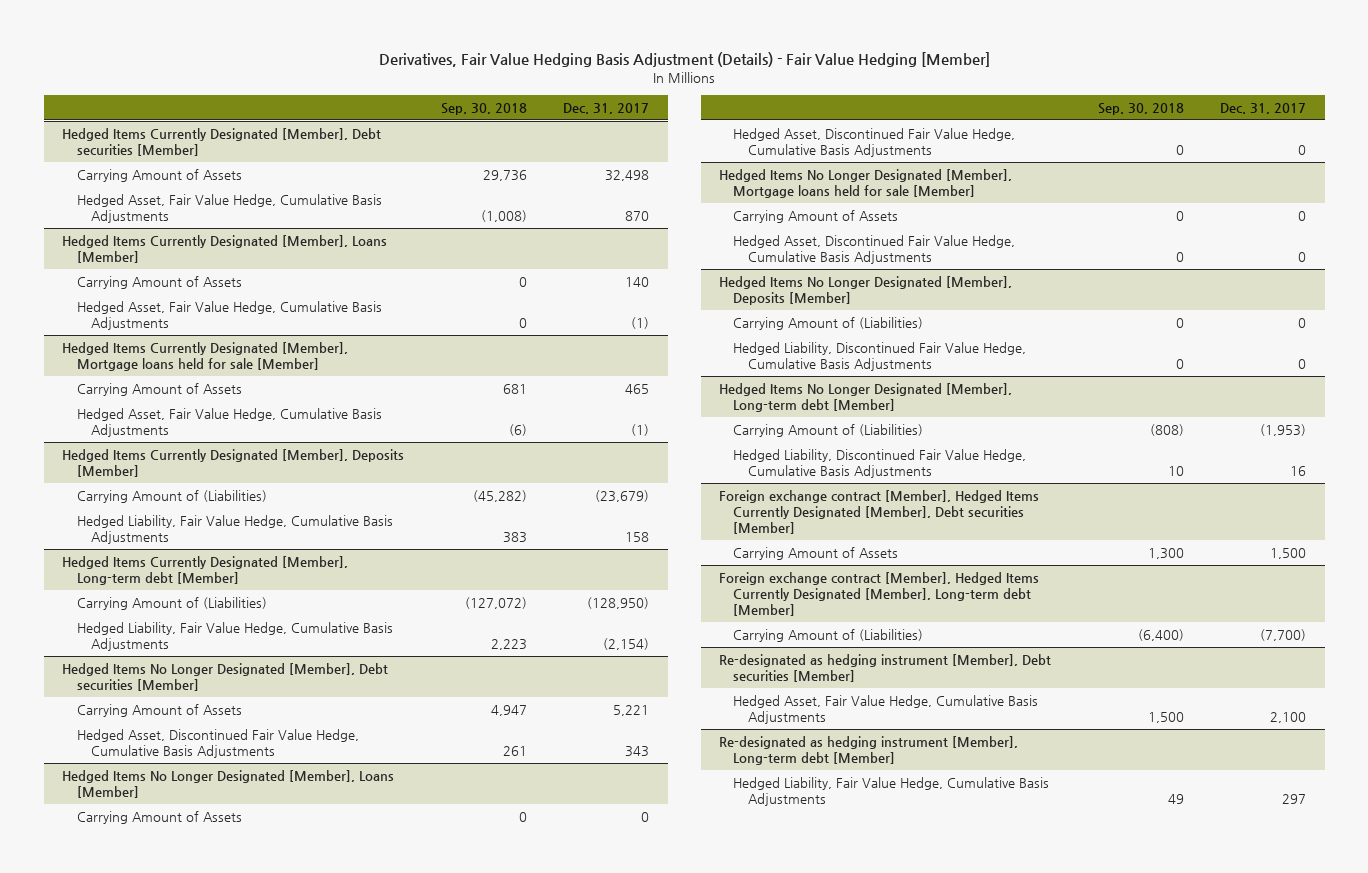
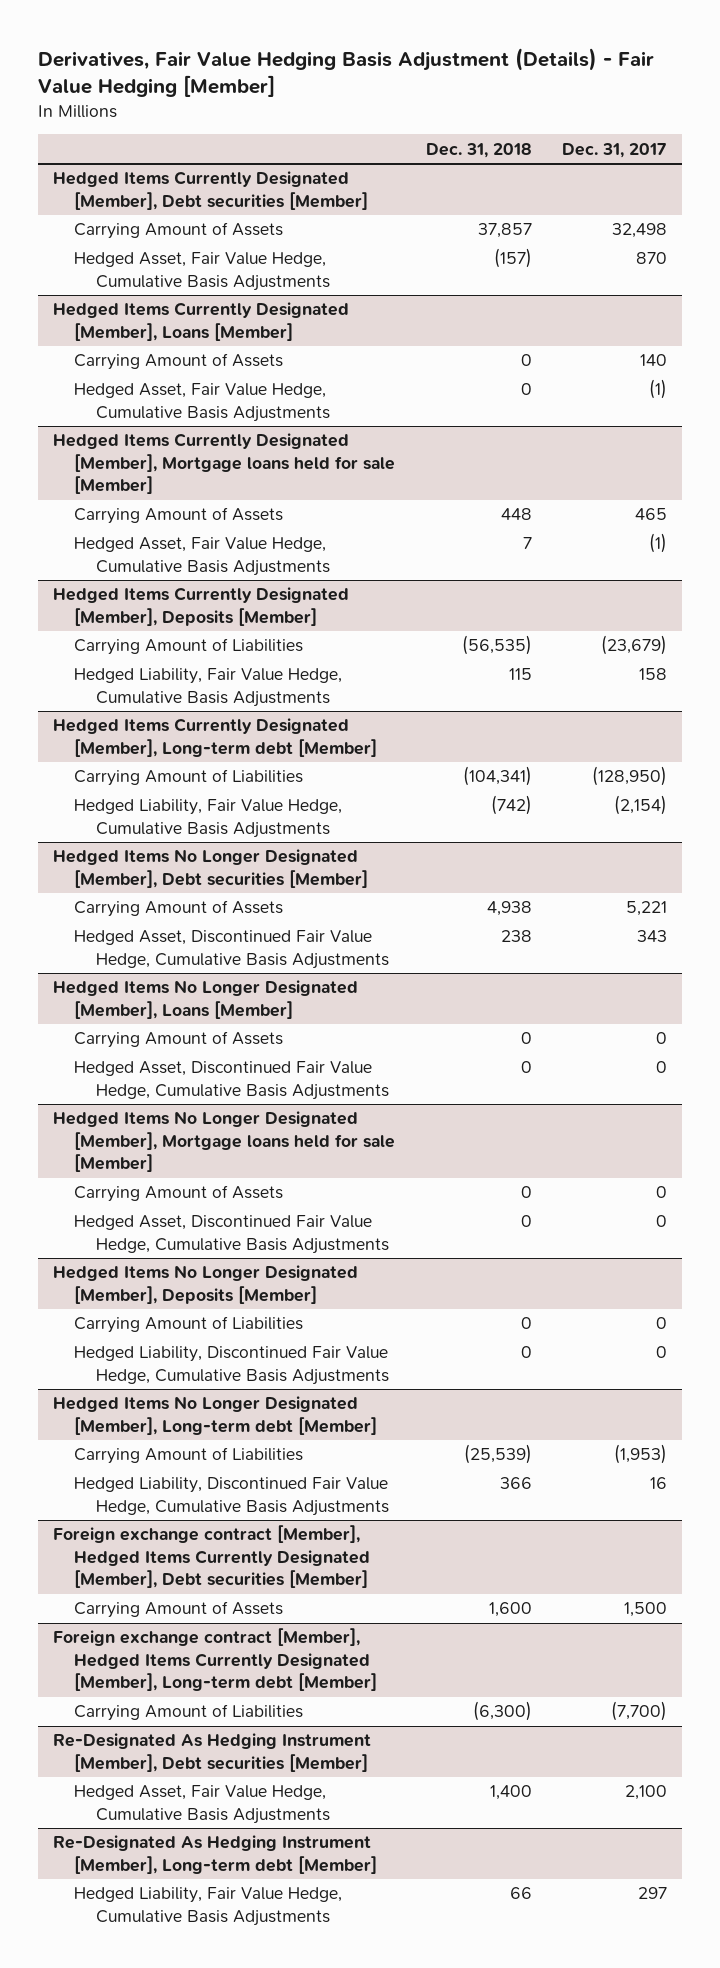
[440,103,527,116] Sep. 30, 2018 -> none
none -> [425,142,532,158] Dec. 31, 2018
[76,489,267,503] Carrying Amount of (Liabilities) -> [74,638,304,656] Carrying Amount of Liabilities
[76,596,267,610] Carrying Amount of (Liabilities) -> [74,769,304,787] Carrying Amount of Liabilities
[733,316,924,330] Carrying Amount of (Liabilities) -> [74,1316,304,1334] Carrying Amount of Liabilities
[733,423,924,437] Carrying Amount of (Liabilities) -> [74,1447,304,1465] Carrying Amount of Liabilities
[733,628,924,642] Carrying Amount of (Liabilities) -> [74,1704,304,1722] Carrying Amount of Liabilities
[718,653,1051,682] Re-designated as hedging instrument [Member], Debt securities [Member] -> [53,1733,372,1772] Re-Designated As Hedging Instrument [Member], Debt securities [Member]
[718,735,1018,765] Re-designated as hedging instrument [Member], Long-term debt [Member] -> [53,1835,378,1874] Re-Designated As Hedging Instrument [Member], Long-term debt [Member]

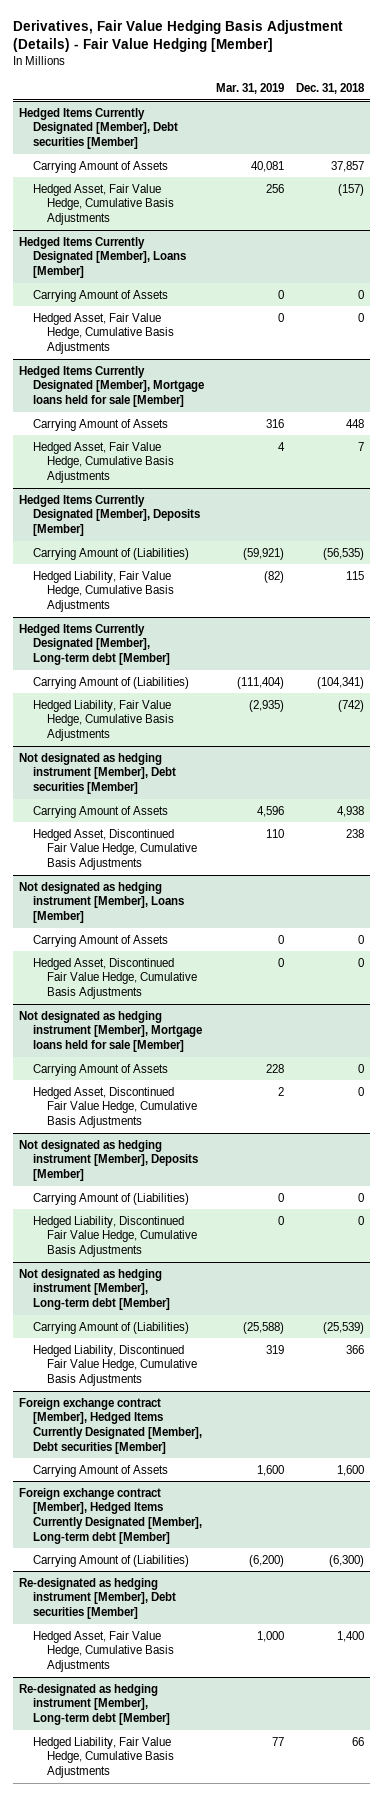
[561,142,667,158] Dec. 31, 2017 -> none
none -> [216,83,285,95] Mar. 31, 2019
[74,638,304,656] Carrying Amount of Liabilities -> [33,547,190,560] Carrying Amount of (Liabilities)
[74,769,304,787] Carrying Amount of Liabilities -> [33,676,190,689] Carrying Amount of (Liabilities)
[53,849,369,888] Hedged Items No Longer Designated [Member], Debt securities [Member] -> none
none -> [18,752,177,795] Not designated as hedging instrument [Member], Debt securities [Member]
[53,980,359,1019] Hedged Items No Longer Designated [Member], Loans [Member] -> none
none -> [18,881,185,924] Not designated as hedging instrument [Member], Loans [Member]
[53,1111,396,1173] Hedged Items No Longer Designated [Member], Mortgage loans held for sale [Member] -> none
none -> [18,1010,203,1053] Not designated as hedging instrument [Member], Mortgage loans held for sale [Member]
[53,1265,359,1304] Hedged Items No Longer Designated [Member], Deposits [Member] -> none
none -> [18,1139,199,1182] Not designated as hedging instrument [Member], Deposits [Member]
[74,1316,304,1334] Carrying Amount of Liabilities -> [33,1192,190,1205] Carrying Amount of (Liabilities)
[53,1396,378,1435] Hedged Items No Longer Designated [Member], Long-term debt [Member] -> none
none -> [18,1268,171,1311] Not designated as hedging instrument [Member], Long-term debt [Member]
[74,1447,304,1465] Carrying Amount of Liabilities -> [33,1321,190,1334] Carrying Amount of (Liabilities)
[74,1704,304,1722] Carrying Amount of Liabilities -> [33,1554,190,1567] Carrying Amount of (Liabilities)
[53,1733,372,1772] Re-Designated As Hedging Instrument [Member], Debt securities [Member] -> [18,1577,177,1620] Re-designated as hedging instrument [Member], Debt securities [Member]
[53,1835,378,1874] Re-Designated As Hedging Instrument [Member], Long-term debt [Member] -> [18,1683,171,1726] Re-designated as hedging instrument [Member], Long-term debt [Member]

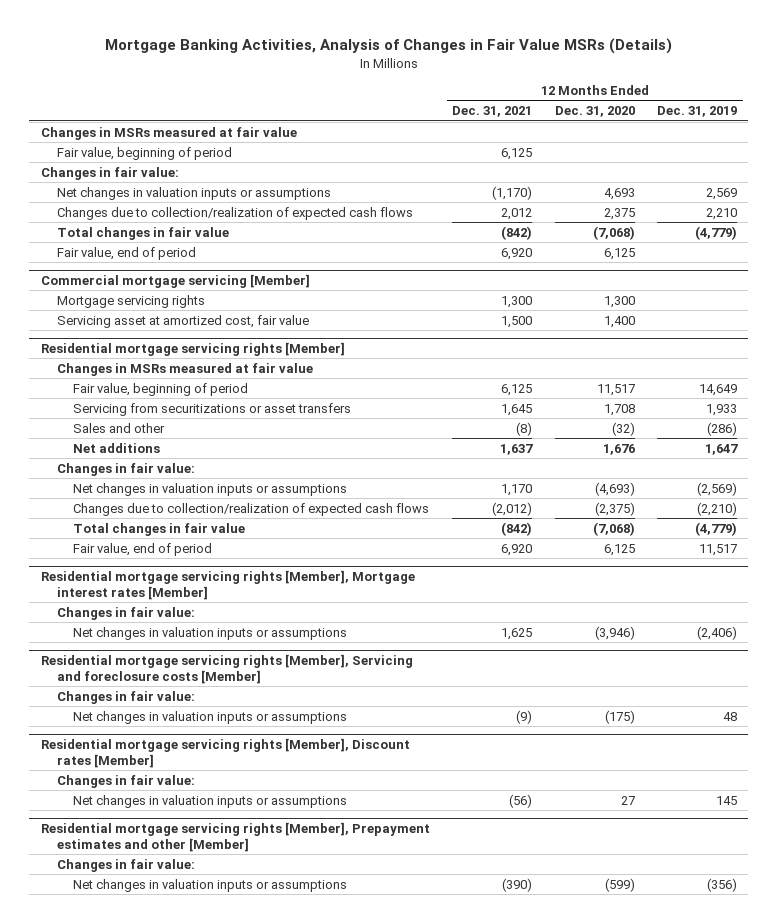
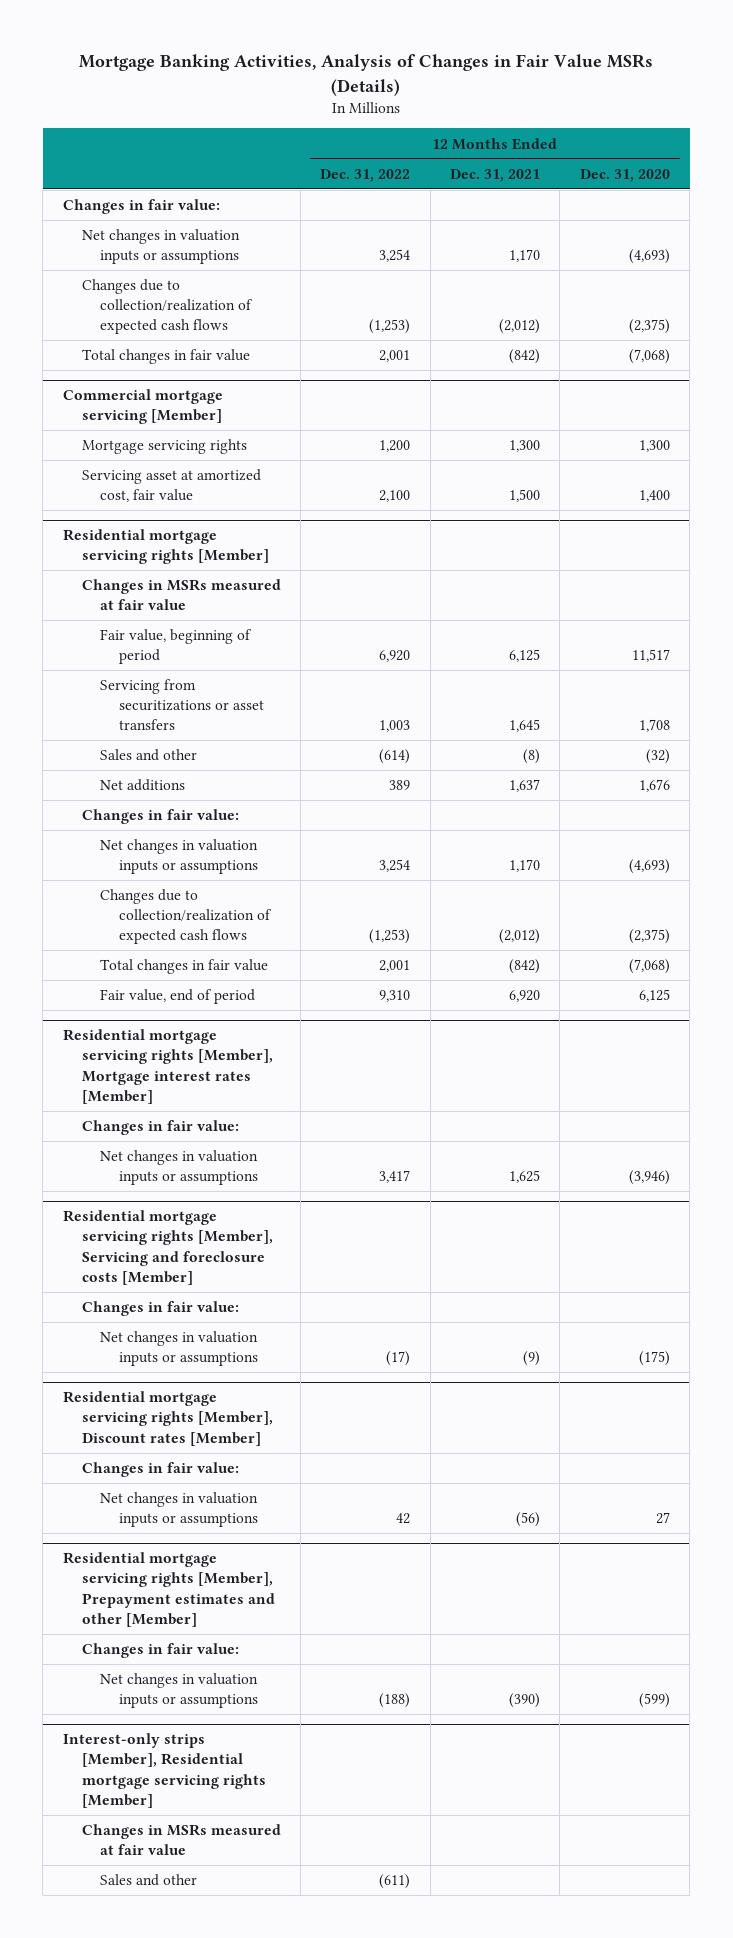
[657,106,738,118] Dec. 31, 2019 -> none
none -> [320,168,411,182] Dec. 31, 2022
[40,126,297,140] Changes in MSRs measured at fair value -> none
[56,146,232,160] Fair value, beginning of period -> none
[492,185,533,200] (1,170) -> [509,249,541,263] 1,170
[603,187,635,200] 4,693 -> [628,249,670,265] (4,693)
[501,207,533,220] 2,012 -> [499,319,541,335] (2,012)
[603,207,635,220] 2,375 -> [628,319,670,335] (2,375)
[56,246,196,260] Fair value, end of period -> none
none -> [62,1733,266,1808] Interest-only strips [Member], Residential mortgage servicing rights [Member]
none -> [81,1824,281,1856] Changes in MSRs measured at fair value
none -> [100,1874,198,1887] Sales and other

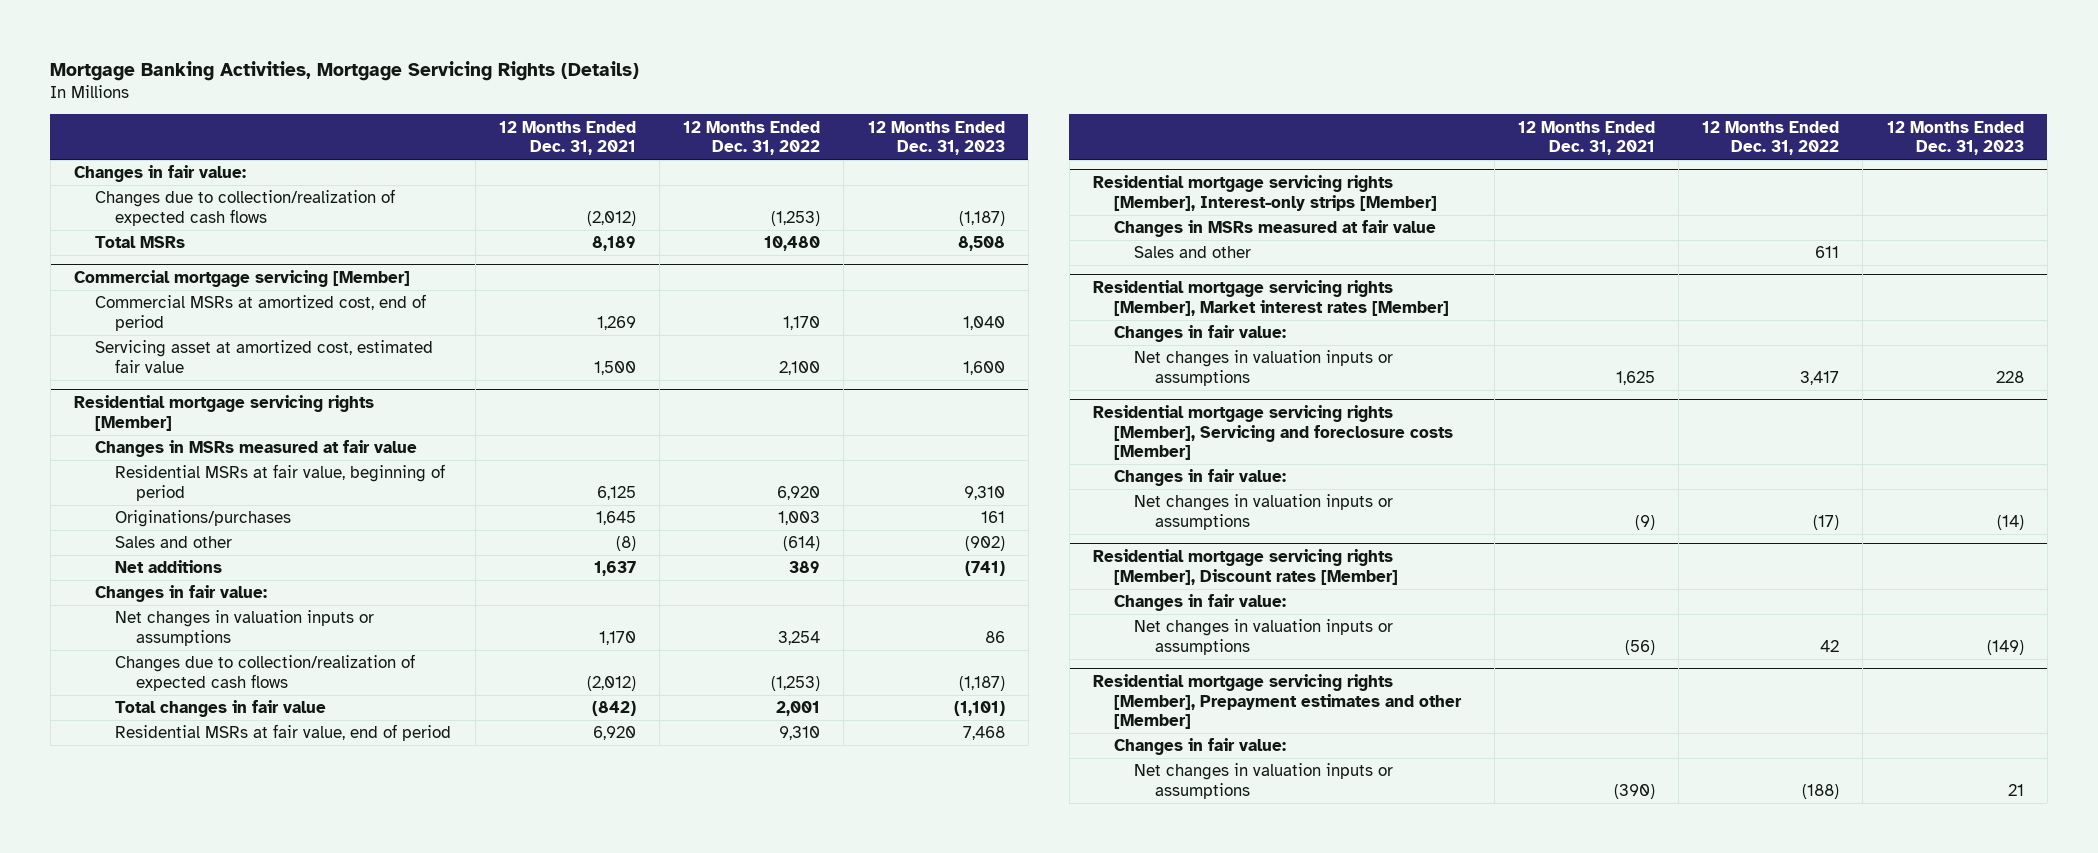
[79,54,654,96] Mortgage Banking Activities, Analysis of Changes in Fair Value MSRs (Details) -> [50,60,640,81] Mortgage Banking Activities, Mortgage Servicing Rights (Details)
[579,168,670,182] Dec. 31, 2020 -> none
none -> [867,120,1005,156] 12 Months Ended Dec. 31, 2023
[81,229,240,265] Net changes in valuation inputs or assumptions -> none
[81,349,250,365] Total changes in fair value -> none
none -> [94,236,185,249] Total MSRs
[81,439,247,455] Mortgage servicing rights -> none
none -> [94,294,426,331] Commercial MSRs at amortized cost, end of period
[81,469,261,503] Servicing asset at amortized cost, fair value -> [94,340,433,373] Servicing asset at amortized cost, estimated fair value
[100,629,253,665] Fair value, beginning of period -> [115,464,446,501] Residential MSRs at fair value, beginning of period
[100,679,264,731] Servicing from securitizations or asset transfers -> [115,510,292,528] Originations/purchases
[100,989,256,1005] Fair value, end of period -> [115,724,452,742] Residential MSRs at fair value, end of period
none -> [1093,174,1437,211] Residential mortgage servicing rights [Member], Interest-only strips [Member]
none -> [1113,220,1436,238] Changes in MSRs measured at fair value
none -> [1134,246,1252,259] Sales and other
[62,1029,273,1104] Residential mortgage servicing rights [Member], Mortgage interest rates [Member] -> [1093,279,1449,316] Residential mortgage servicing rights [Member], Market interest rates [Member]
[62,1733,266,1808] Interest-only strips [Member], Residential mortgage servicing rights [Member] -> none
[81,1824,281,1856] Changes in MSRs measured at fair value -> none
[100,1874,198,1887] Sales and other -> none

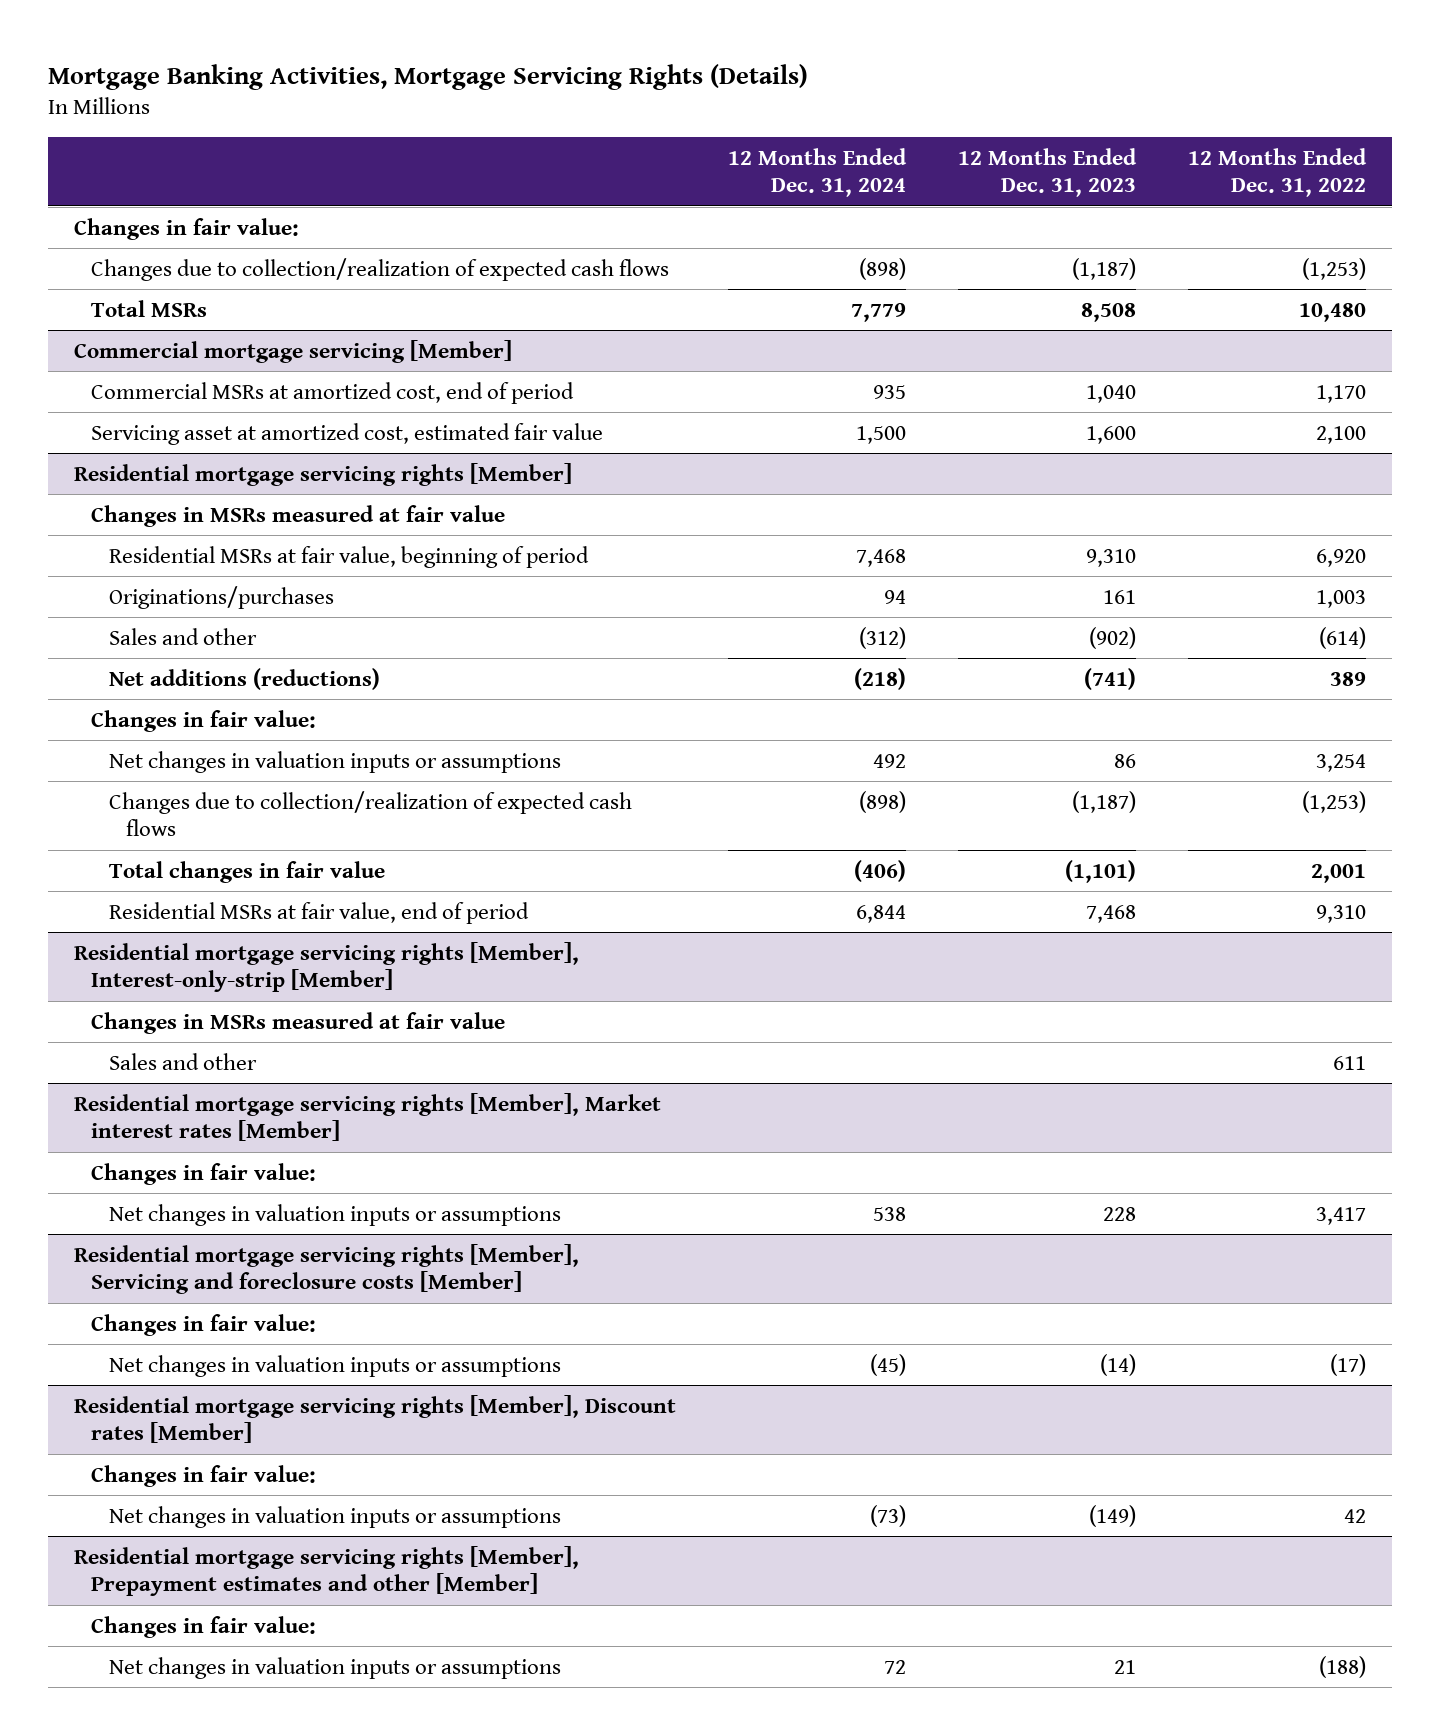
[498,120,636,156] 12 Months Ended Dec. 31, 2021 -> none
none -> [728,147,908,198] 12 Months Ended Dec. 31, 2024
[115,560,223,574] Net additions -> [108,667,380,690] Net additions (reductions)
[1093,174,1437,211] Residential mortgage servicing rights [Member], Interest-only strips [Member] -> [74,941,580,993] Residential mortgage servicing rights [Member], Interest-only-strip [Member]

